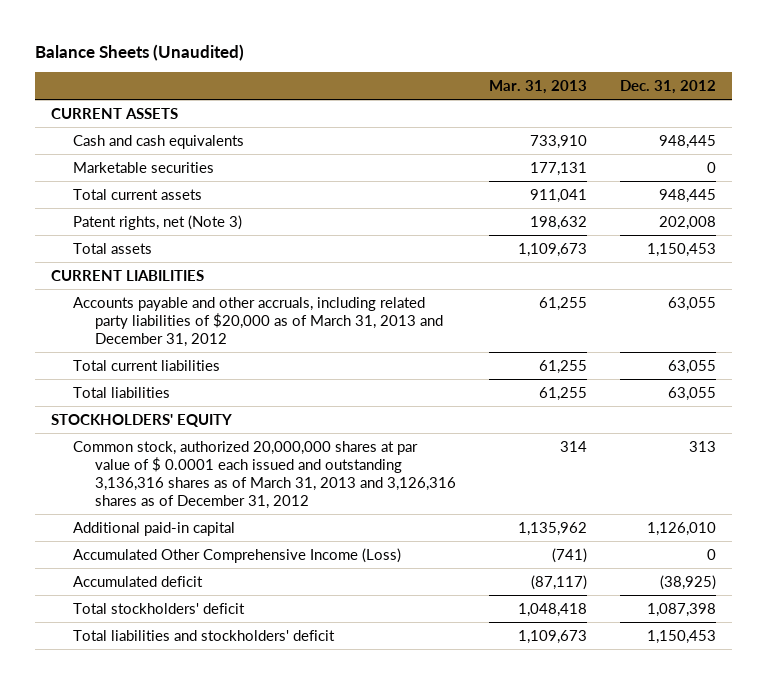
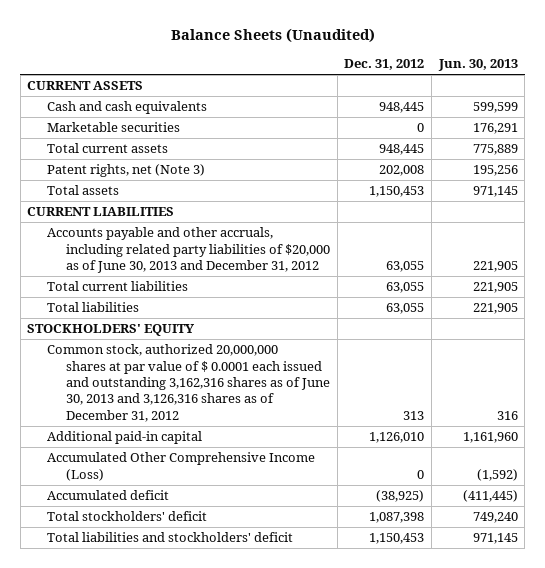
[489,79,588,94] Mar. 31, 2013 -> none
none -> [437,59,518,72] Jun. 30, 2013
[73,296,444,348] Accounts payable and other accruals, including related party liabilities of $20,000 as of March 31, 2013 and December 31, 2012 -> [46,227,331,273] Accounts payable and other accruals, including related party liabilities of $20,000 as of June 30, 2013 and December 31, 2012
[73,440,457,510] Common stock, authorized 20,000,000 shares at par value of $ 0.0001 each issued and outstanding 3,136,316 shares as of March 31, 2013 and 3,126,316 shares as of December 31, 2012 -> [46,344,331,422] Common stock, authorized 20,000,000 shares at par value of $ 0.0001 each issued and outstanding 3,162,316 shares as of June 30, 2013 and 3,126,316 shares as of December 31, 2012

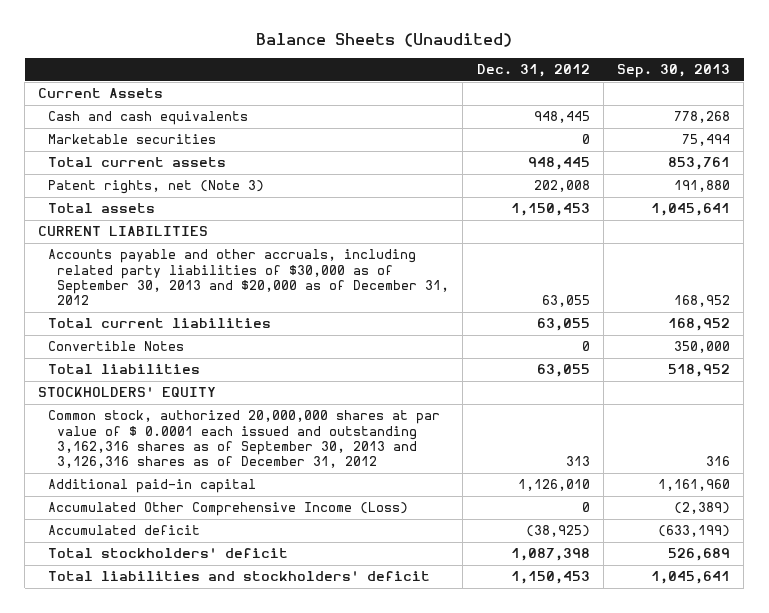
[437,59,518,72] Jun. 30, 2013 -> none
none -> [617,64,731,79] Sep. 30, 2013
[27,81,144,91] CURRENT ASSETS -> [38,88,164,99] Current Assets
[46,227,331,273] Accounts payable and other accruals, including related party liabilities of $20,000 as of June 30, 2013 and December 31, 2012 -> [47,249,450,306] Accounts payable and other accruals, including related party liabilities of $30,000 as of September 30, 2013 and $20,000 as of December 31, 2012
none -> [47,341,184,352] Convertible Notes
[46,344,331,422] Common stock, authorized 20,000,000 shares at par value of $ 0.0001 each issued and outstanding 3,162,316 shares as of June 30, 2013 and 3,126,316 shares as of December 31, 2012 -> [47,410,440,469] Common stock, authorized 20,000,000 shares at par value of $ 0.0001 each issued and outstanding 3,162,316 shares as of September 30, 2013 and 3,126,316 shares as of December 31, 2012

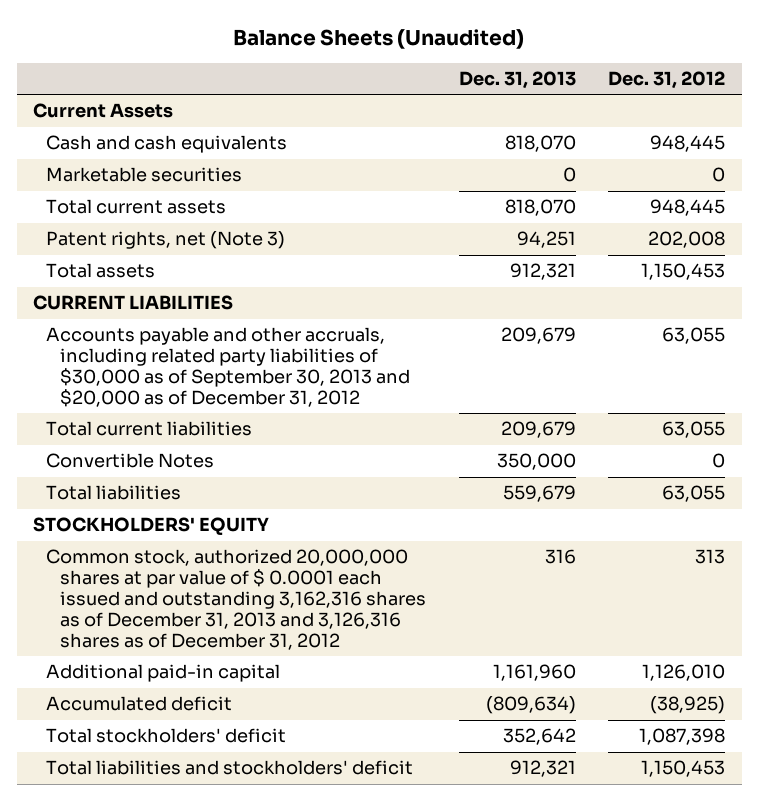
[617,64,731,79] Sep. 30, 2013 -> none
none -> [458,71,576,90] Dec. 31, 2013
[47,410,440,469] Common stock, authorized 20,000,000 shares at par value of $ 0.0001 each issued and outstanding 3,162,316 shares as of September 30, 2013 and 3,126,316 shares as of December 31, 2012 -> [46,549,426,650] Common stock, authorized 20,000,000 shares at par value of $ 0.0001 each issued and outstanding 3,162,316 shares as of December 31, 2013 and 3,126,316 shares as of December 31, 2012
[47,502,408,517] Accumulated Other Comprehensive Income (Loss) -> none

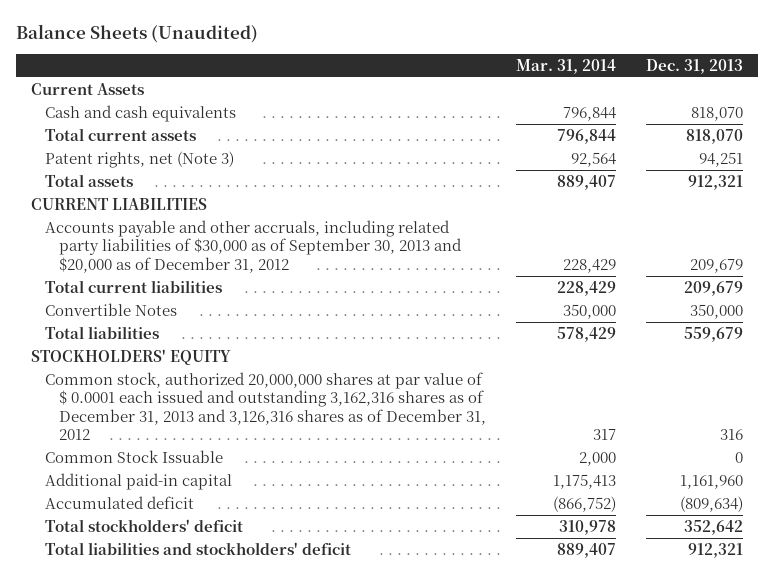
[608,71,726,90] Dec. 31, 2012 -> none
none -> [515,58,616,74] Mar. 31, 2014
[46,167,243,183] Marketable securities -> none
none -> [44,449,223,463] Common Stock Issuable

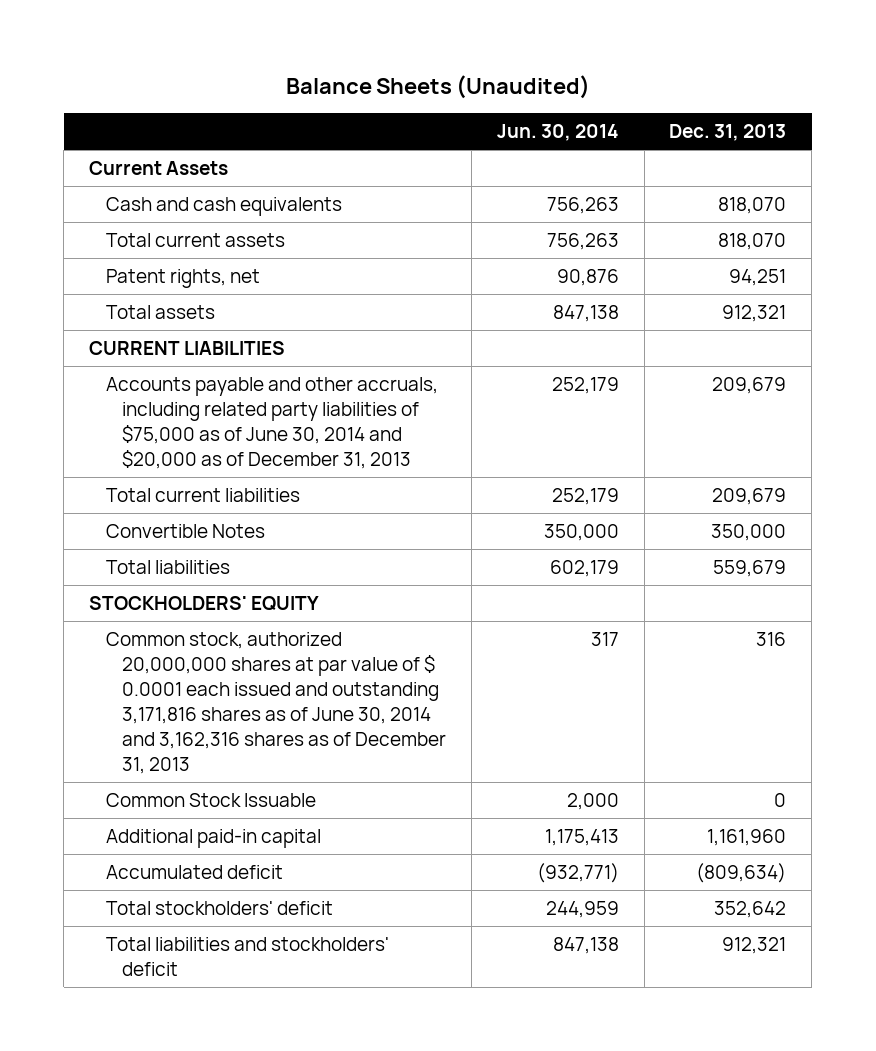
[515,58,616,74] Mar. 31, 2014 -> none
none -> [496,123,619,141] Jun. 30, 2014
[44,150,234,168] Patent rights, net (Note 3) -> [105,269,260,289] Patent rights, net
[44,219,462,273] Accounts payable and other accruals, including related party liabilities of $30,000 as of September 30, 2013 and $20,000 as of December 31, 2012 -> [105,377,438,469] Accounts payable and other accruals, including related party liabilities of $75,000 as of June 30, 2014 and $20,000 as of December 31, 2013
[44,371,486,441] Common stock, authorized 20,000,000 shares at par value of $ 0.0001 each issued and outstanding 3,162,316 shares as of December 31, 2013 and 3,126,316 shares as of December 31, 2012 -> [105,632,447,774] Common stock, authorized 20,000,000 shares at par value of $ 0.0001 each issued and outstanding 3,171,816 shares as of June 30, 2014 and 3,162,316 shares as of December 31, 2013

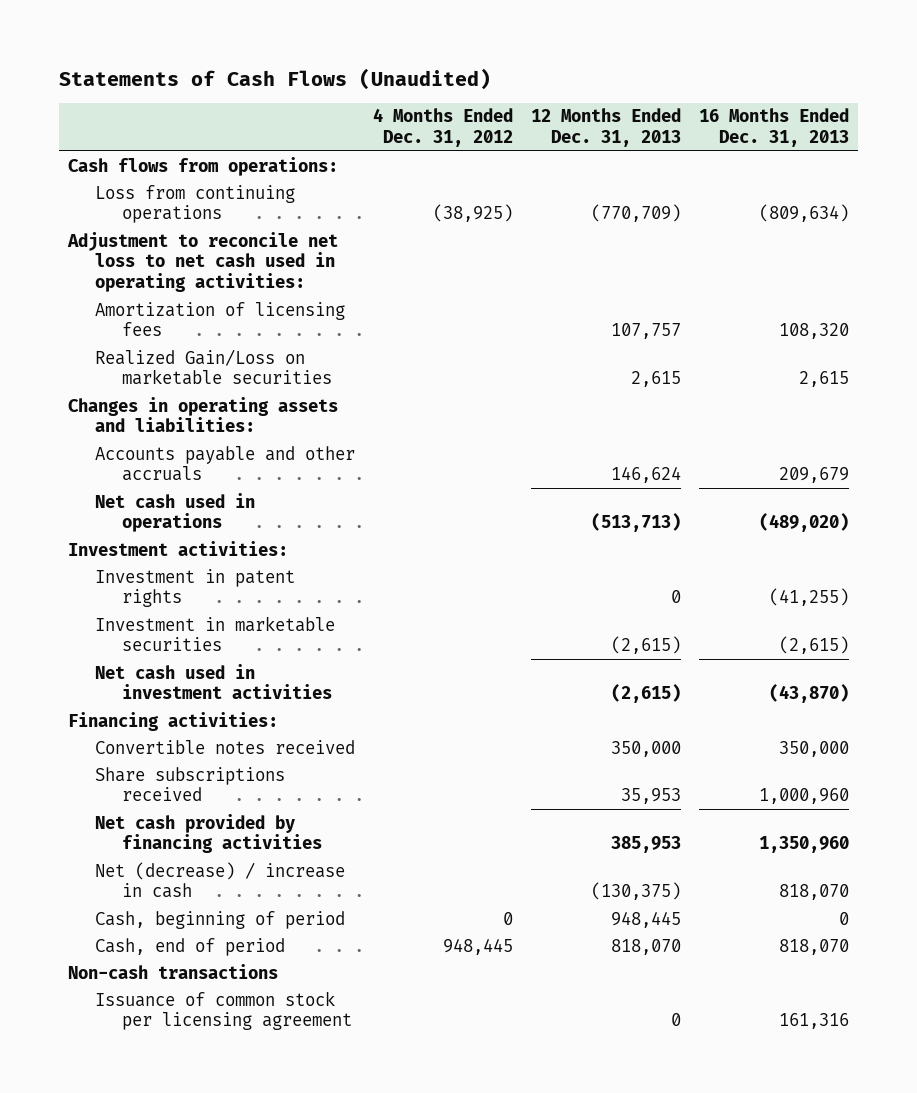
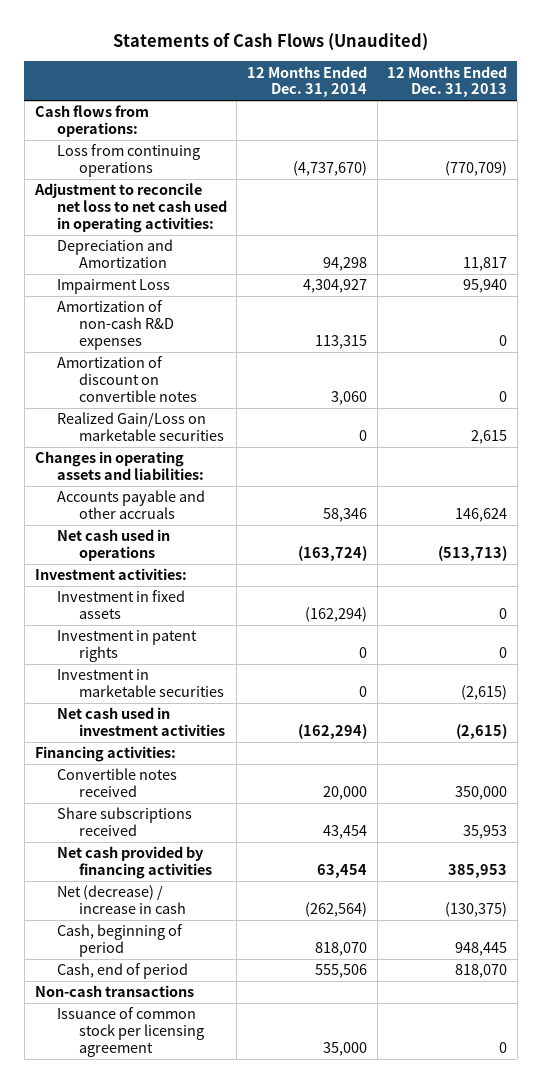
[373,108,514,147] 4 Months Ended Dec. 31, 2012 -> none
[698,108,849,147] 16 Months Ended Dec. 31, 2013 -> none
none -> [247,65,368,98] 12 Months Ended Dec. 31, 2014
[95,301,346,337] Amortization of licensing fees -> none
none -> [56,239,173,269] Depreciation and Amortization
none -> [56,279,170,295] Impairment Loss
none -> [56,300,175,350] Amortization of non-cash R&D expenses
none -> [56,356,198,402] Amortization of discount on convertible notes
none -> [56,590,185,620] Investment in fixed assets

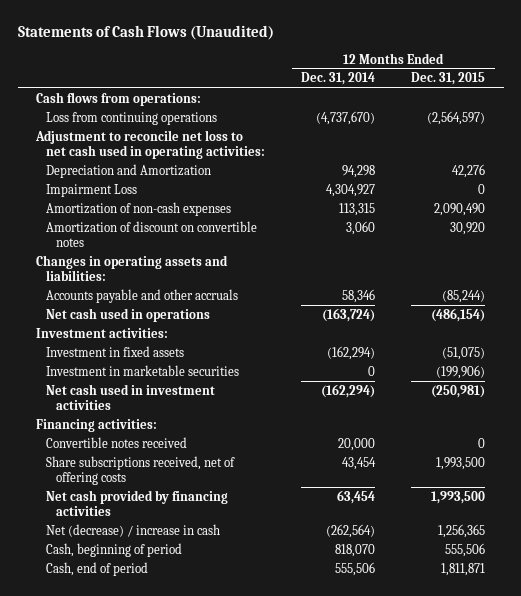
[387,65,508,98] 12 Months Ended Dec. 31, 2013 -> none
none -> [411,72,486,86] Dec. 31, 2015
[56,300,175,350] Amortization of non-cash R&D expenses -> [45,201,231,216] Amortization of non-cash expenses
[56,412,225,442] Realized Gain/Loss on marketable securities -> none
[56,630,197,663] Investment in patent rights -> none
[56,807,192,837] Share subscriptions received -> [45,455,235,485] Share subscriptions received, net of offering costs
[34,985,194,998] Non-cash transactions -> none
[56,1007,205,1057] Issuance of common stock per licensing agreement -> none

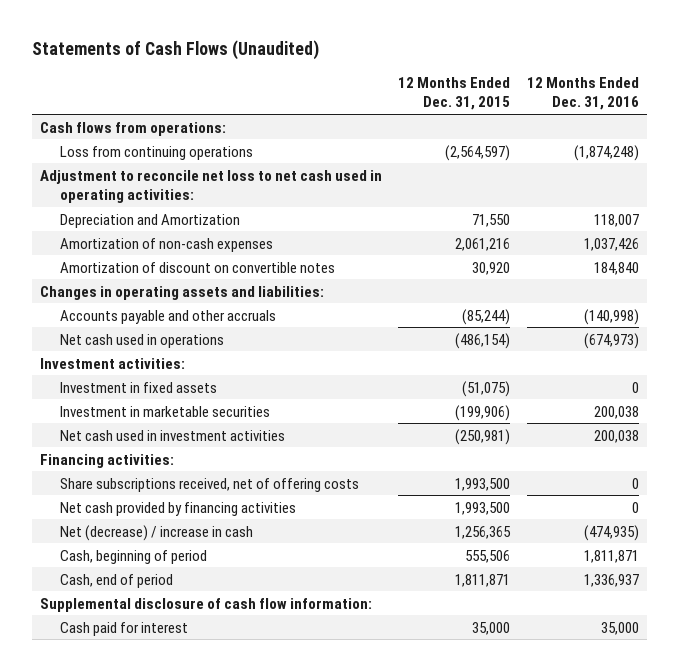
[301,72,376,86] Dec. 31, 2014 -> none
none -> [526,76,639,111] 12 Months Ended Dec. 31, 2016
[45,183,137,197] Impairment Loss -> none
[452,163,486,178] 42,276 -> [472,213,511,227] 71,550
[434,202,486,216] 2,090,490 -> [455,237,511,251] 2,061,216
[45,436,187,448] Convertible notes received -> none
none -> [39,597,372,612] Supplemental disclosure of cash flow information:
none -> [59,621,188,636] Cash paid for interest

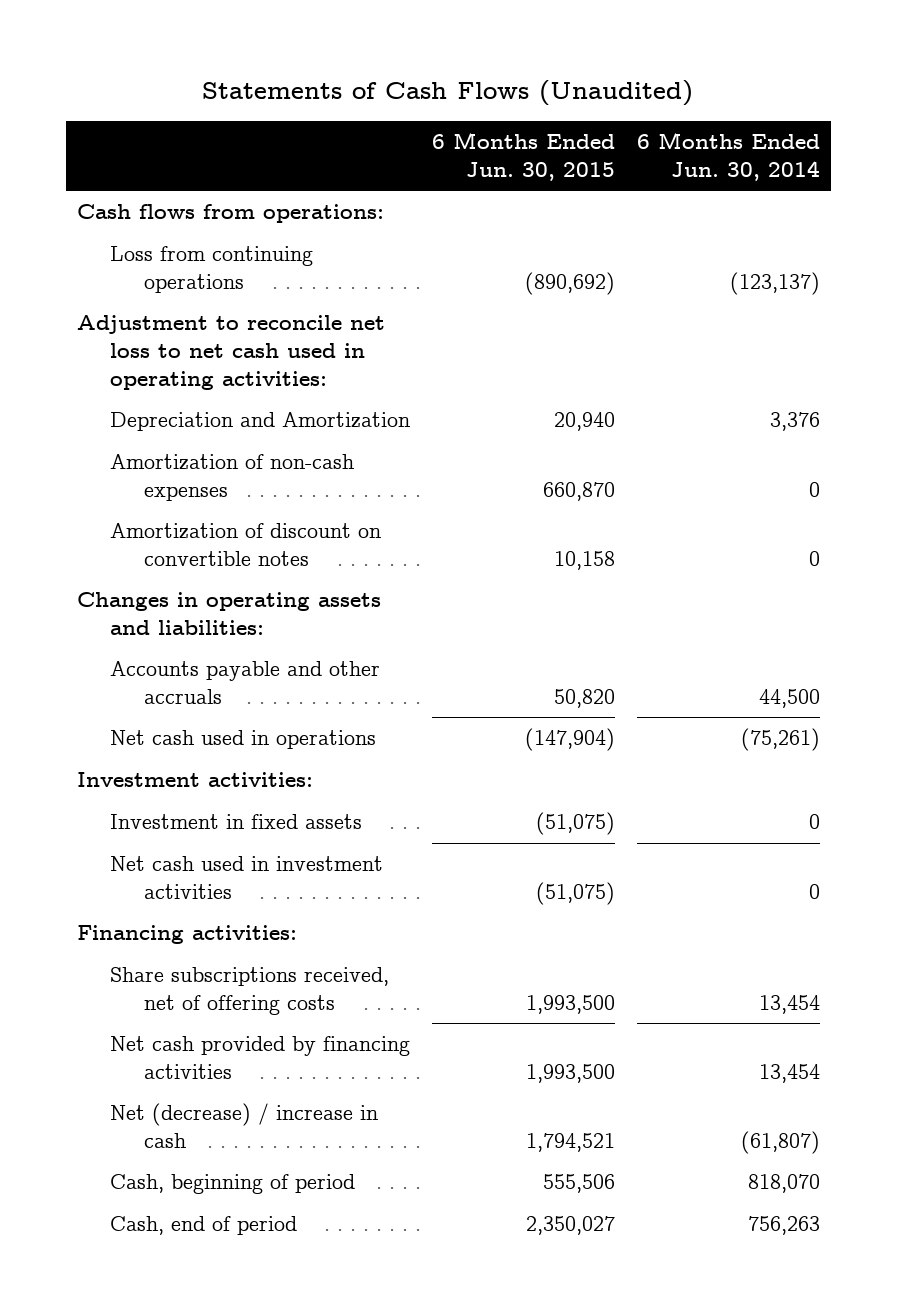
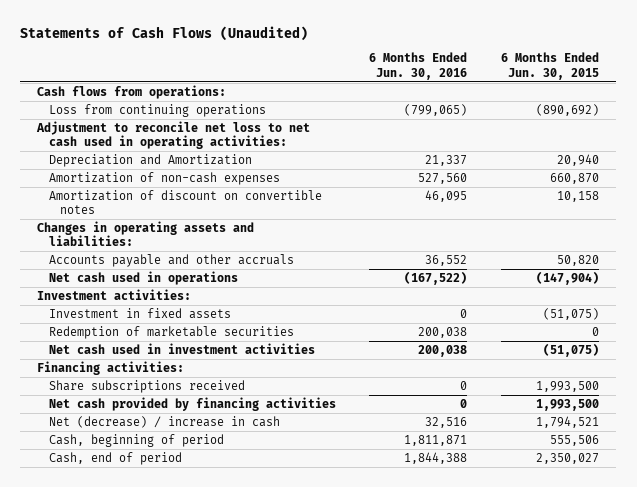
[637,132,821,181] 6 Months Ended Jun. 30, 2014 -> none
none -> [369,52,468,80] 6 Months Ended Jun. 30, 2016
none -> [48,325,294,339] Redemption of marketable securities
[110,967,390,1016] Share subscriptions received, net of offering costs -> [48,379,245,393] Share subscriptions received

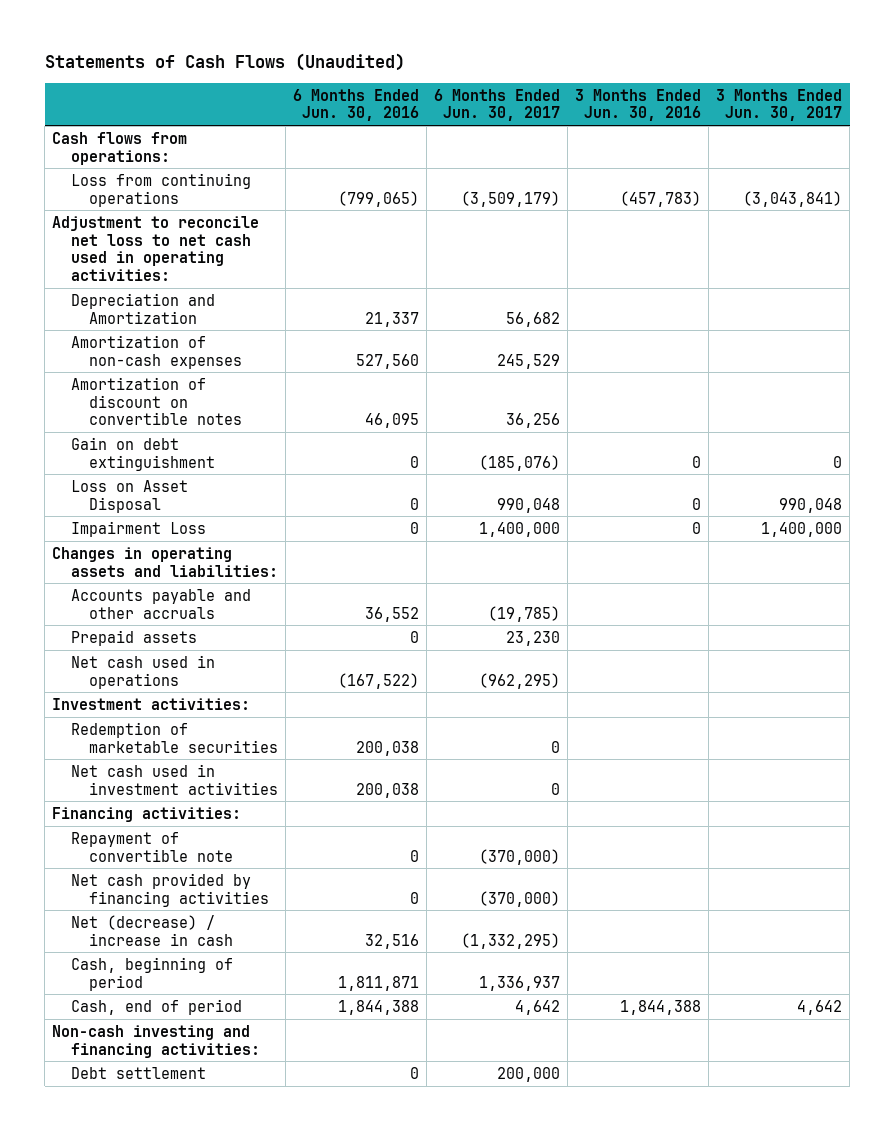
[501,52,600,80] 6 Months Ended Jun. 30, 2015 -> none
none -> [434,88,561,122] 6 Months Ended Jun. 30, 2017
none -> [575,88,702,122] 3 Months Ended Jun. 30, 2016
none -> [716,88,843,122] 3 Months Ended Jun. 30, 2017
none -> [70,436,216,471] Gain on debt extinguishment
none -> [70,479,188,513] Loss on Asset Disposal
none -> [70,520,206,537] Impairment Loss
none -> [70,629,197,646] Prepaid assets
[48,307,231,319] Investment in fixed assets -> none
[48,379,245,393] Share subscriptions received -> none
none -> [70,831,234,862] Repayment of convertible note
none -> [52,1024,260,1058] Non-cash investing and financing activities:
none -> [70,1066,206,1079] Debt settlement

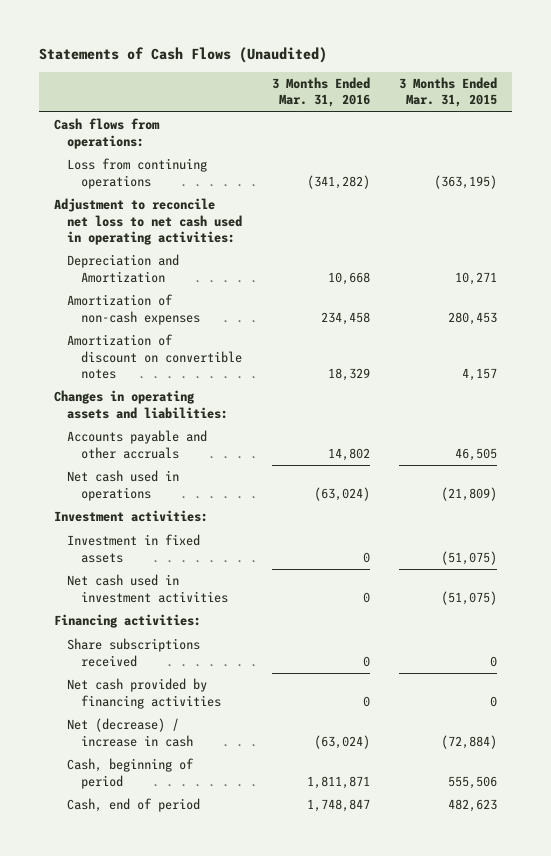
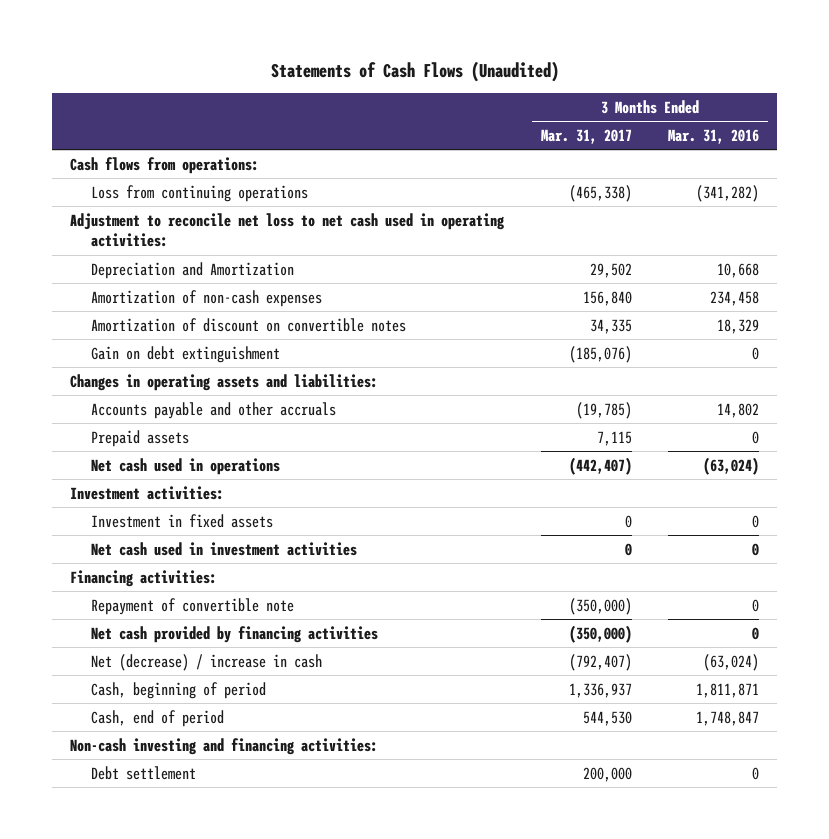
[399,76,498,108] 3 Months Ended Mar. 31, 2015 -> none
none -> [540,128,632,144] Mar. 31, 2017
none -> [91,345,281,363] Gain on debt extinguishment
none -> [91,429,190,447] Prepaid assets
[67,638,201,667] Share subscriptions received -> none
none -> [91,597,295,615] Repayment of convertible note
none -> [70,737,379,755] Non-cash investing and financing activities:
none -> [91,765,197,780] Debt settlement

